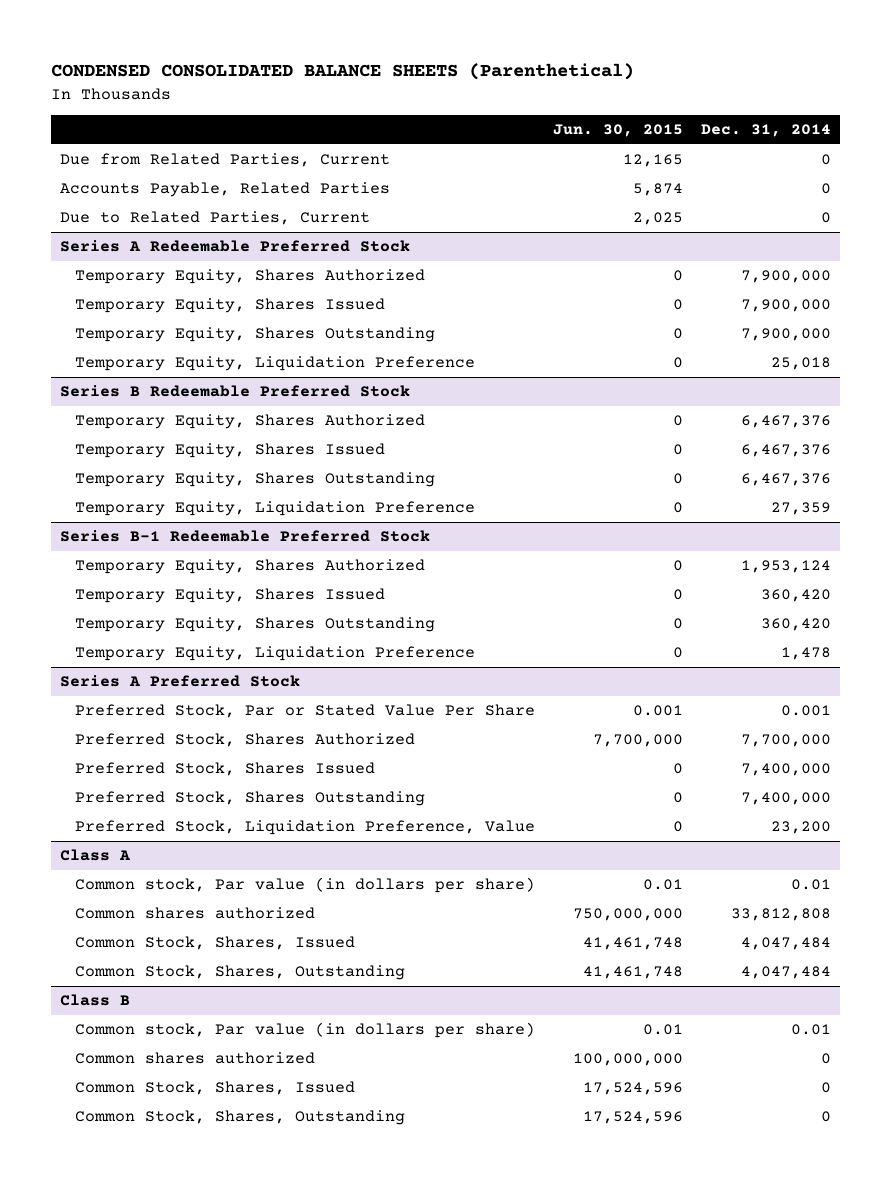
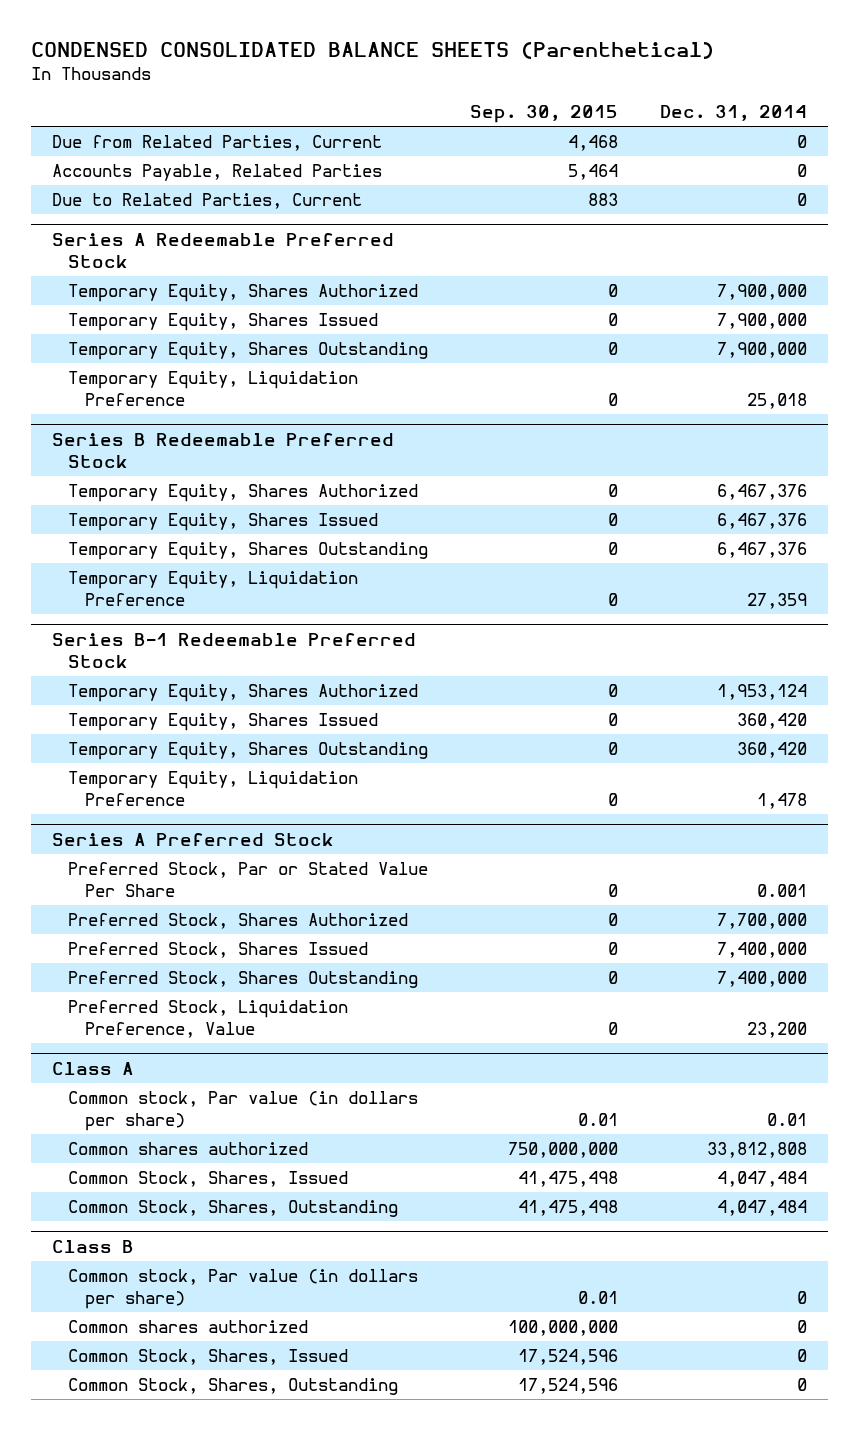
[552,124,683,138] Jun. 30, 2015 -> none
none -> [470,105,619,124] Sep. 30, 2015
[791,1024,832,1036] 0.01 -> [797,1290,808,1304] 0

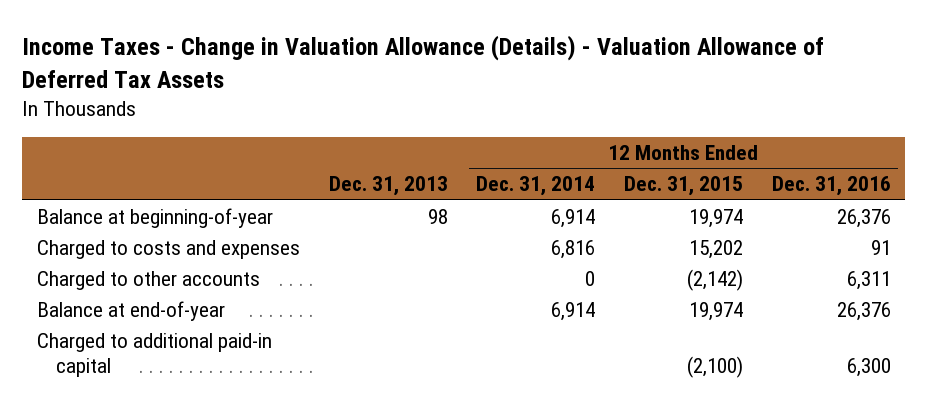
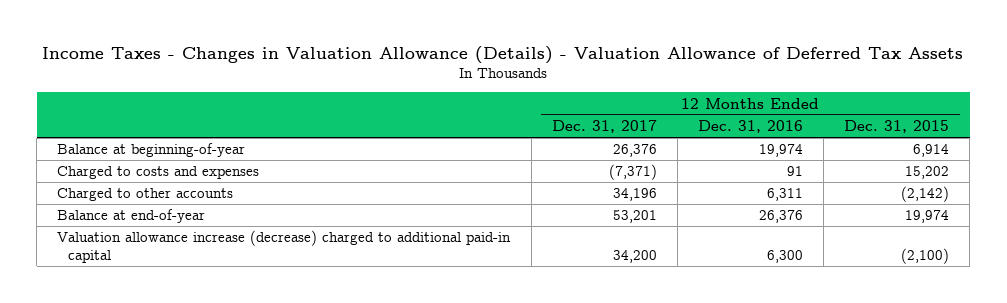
[22,35,825,88] Income Taxes - Change in Valuation Allowance (Details) - Valuation Allowance of Deferred Tax Assets -> [42,45,964,64] Income Taxes - Changes in Valuation Allowance (Details) - Valuation Allowance of Deferred Tax Assets
[328,176,448,197] Dec. 31, 2013 -> none
[476,176,596,197] Dec. 31, 2014 -> none
none -> [551,119,657,133] Dec. 31, 2017
[688,209,743,229] 19,974 -> [913,144,950,158] 6,914
[836,209,891,229] 26,376 -> [758,144,803,158] 19,974
[36,333,272,377] Charged to additional paid-in capital -> [57,230,512,263] Valuation allowance increase (decrease) charged to additional paid-in capital

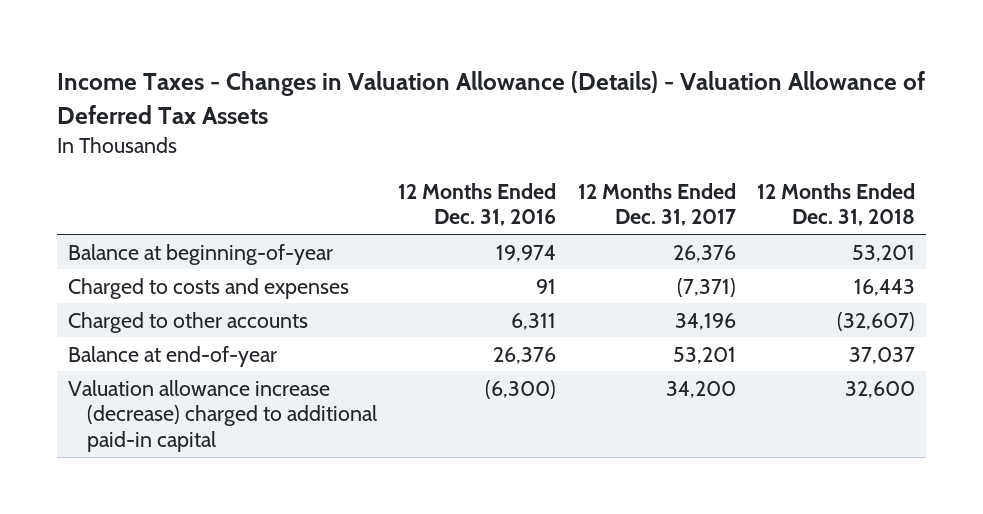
[844,119,950,133] Dec. 31, 2015 -> none
none -> [757,182,916,227] 12 Months Ended Dec. 31, 2018
[766,249,803,263] 6,300 -> [485,379,557,399] (6,300)

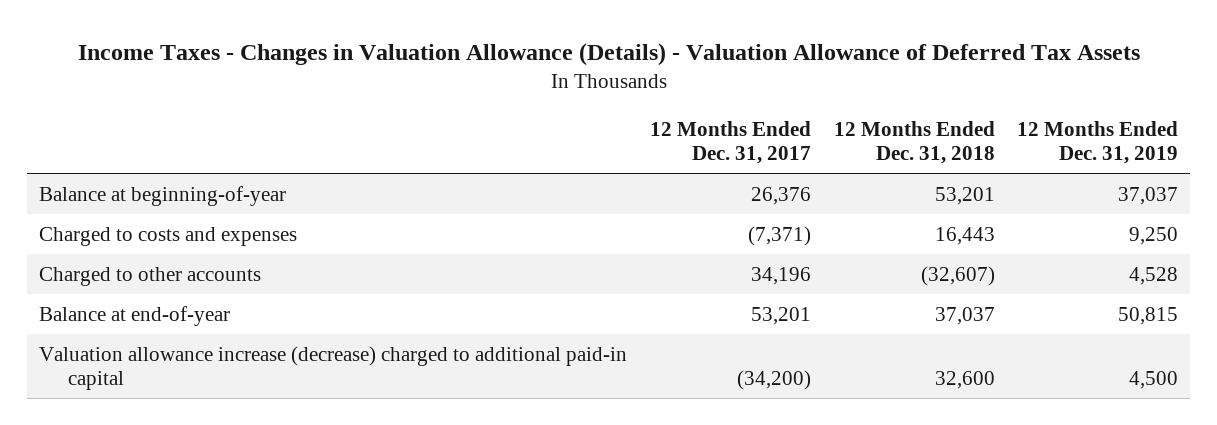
[398,182,557,227] 12 Months Ended Dec. 31, 2016 -> none
none -> [1017,121,1179,165] 12 Months Ended Dec. 31, 2019
[665,380,736,398] 34,200 -> [736,370,811,391] (34,200)

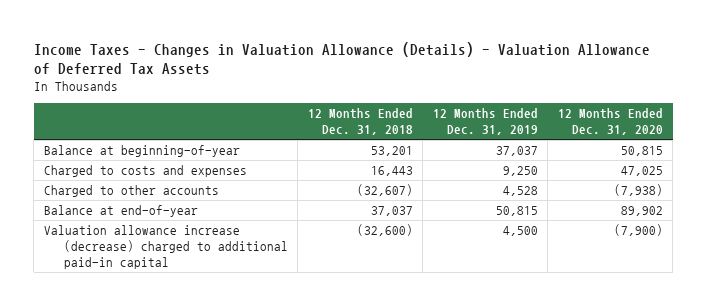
[649,121,811,165] 12 Months Ended Dec. 31, 2017 -> none
none -> [557,108,663,136] 12 Months Ended Dec. 31, 2020
[934,371,995,390] 32,600 -> [356,224,413,237] (32,600)

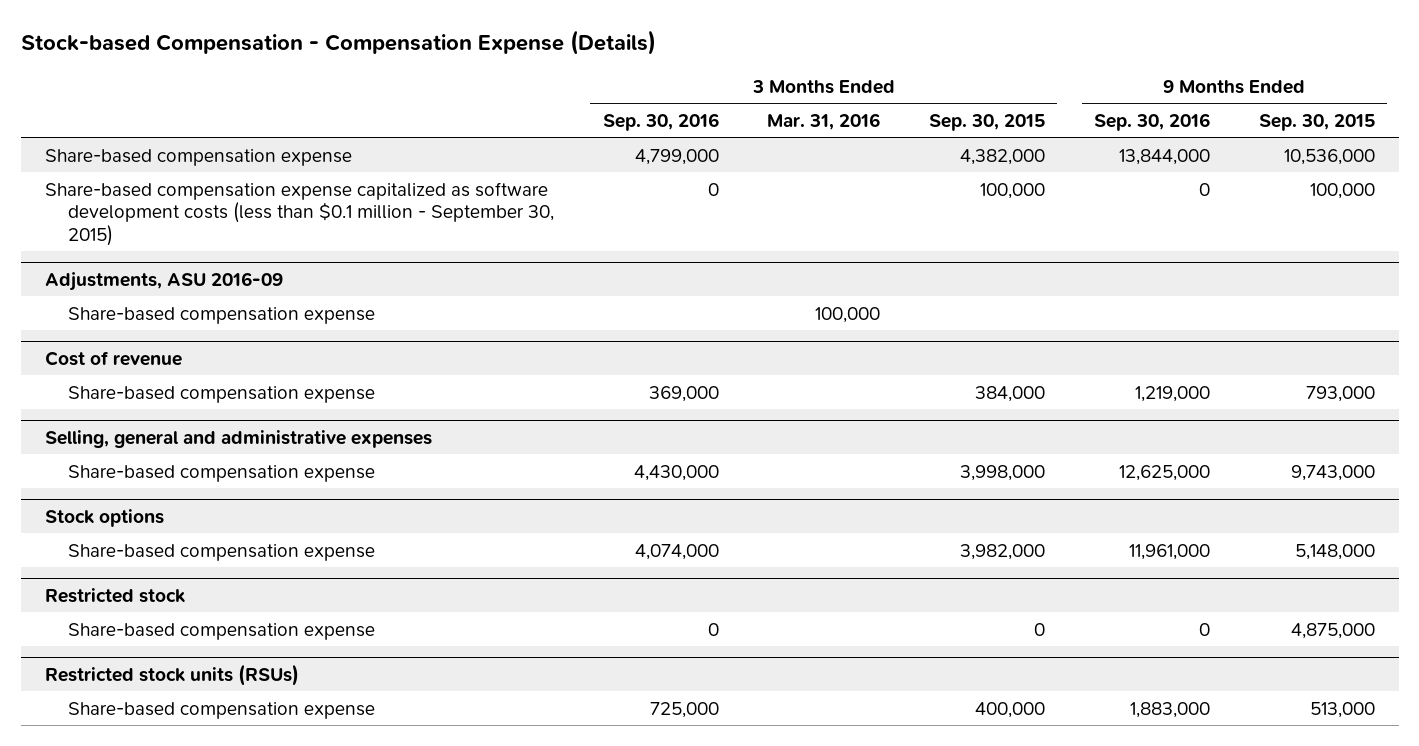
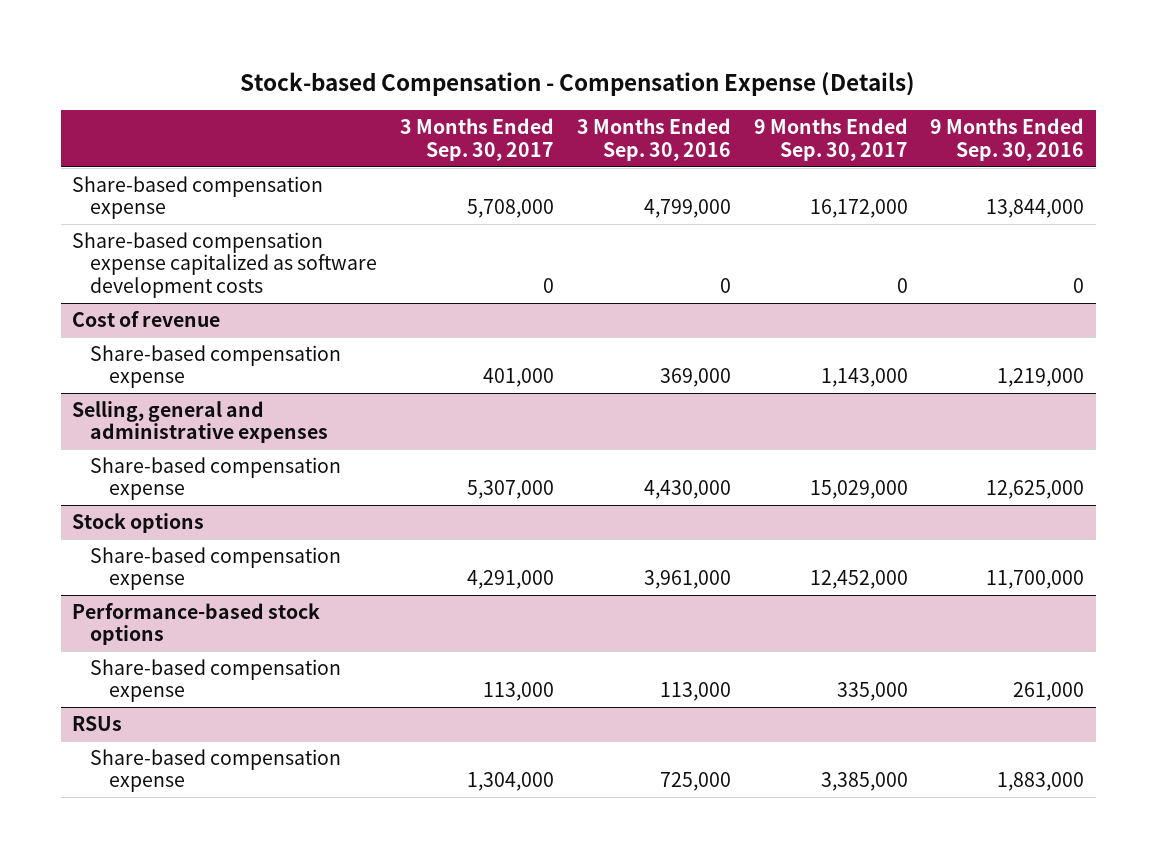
[767,112,881,130] Mar. 31, 2016 -> none
[929,113,1046,131] Sep. 30, 2015 -> none
[1258,113,1375,131] Sep. 30, 2015 -> none
none -> [400,118,555,161] 3 Months Ended Sep. 30, 2017
none -> [753,118,908,161] 9 Months Ended Sep. 30, 2017
[44,271,283,291] Adjustments, ASU 2016-09 -> none
[67,306,375,324] Share-based compensation expense -> none
[44,181,554,246] Share-based compensation expense capitalized as software development costs (less than $0.1 million - September 30, 2015) -> [72,232,378,298] Share-based compensation expense capitalized as software development costs
[44,587,185,603] Restricted stock -> none
[634,543,719,560] 4,074,000 -> [643,570,731,590] 3,961,000
[1128,543,1210,560] 11,961,000 -> [986,570,1085,590] 11,700,000
none -> [72,603,321,646] Performance-based stock options
[707,622,719,636] 0 -> [659,682,731,702] 113,000
[1198,622,1210,636] 0 -> [1013,682,1085,702] 261,000
[44,663,299,686] Restricted stock units (RSUs) -> [72,716,123,732] RSUs

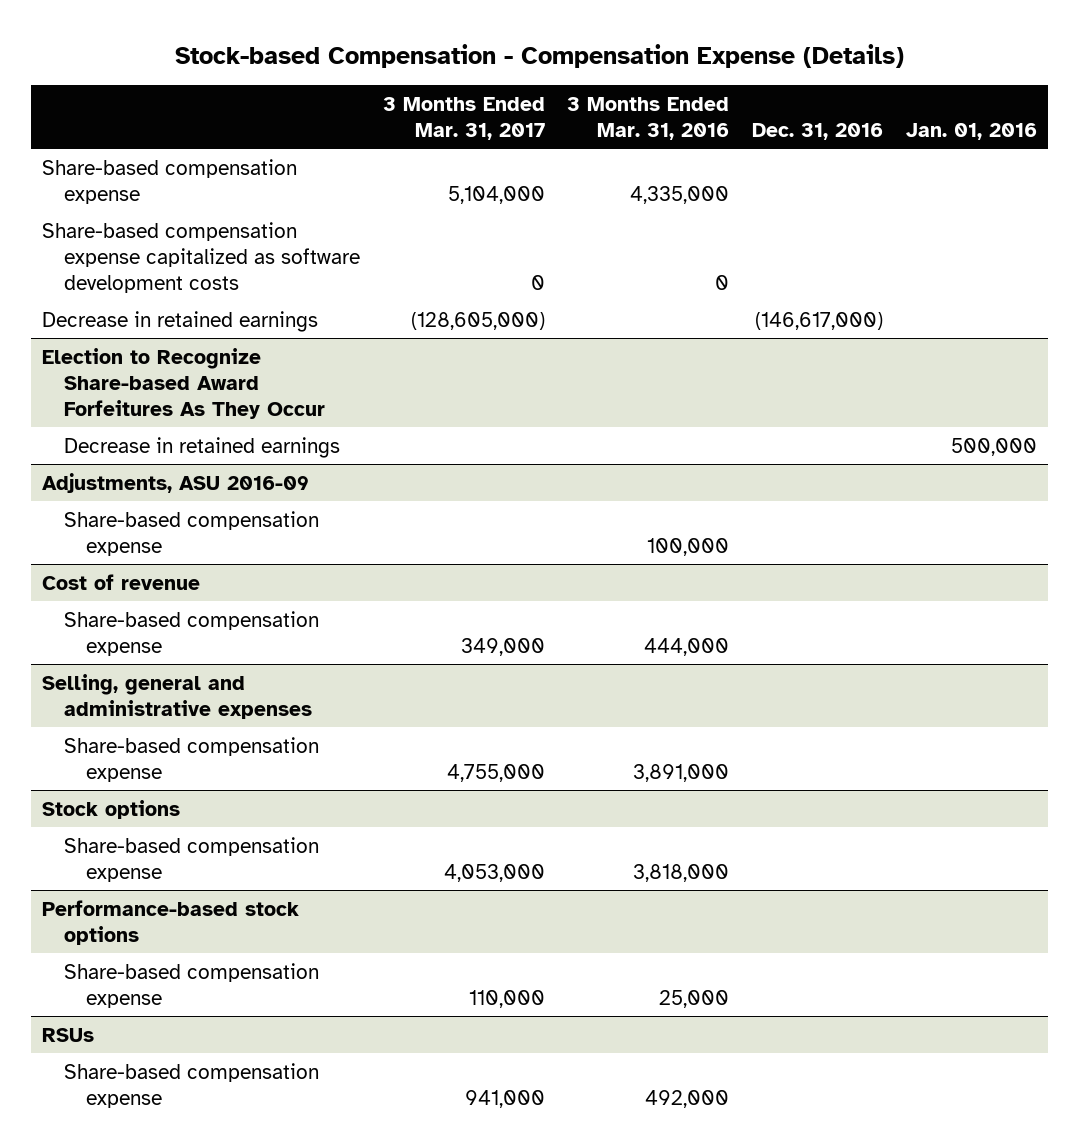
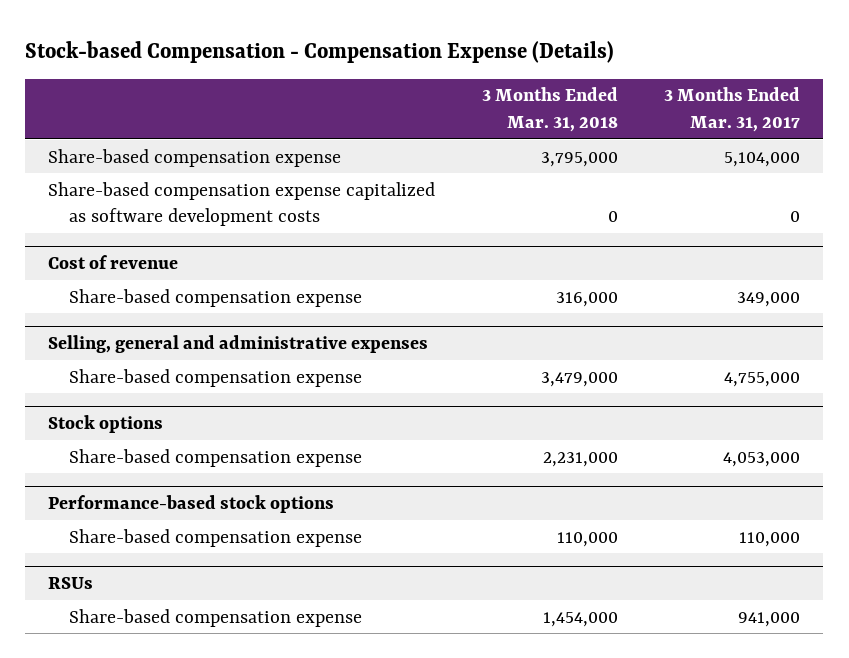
[567,96,730,140] 3 Months Ended Mar. 31, 2016 -> none
[752,122,884,140] Dec. 31, 2016 -> none
[905,122,1037,140] Jan. 01, 2016 -> none
none -> [481,87,618,133] 3 Months Ended Mar. 31, 2018
[42,310,319,332] Decrease in retained earnings -> none
[42,347,326,420] Election to Recognize Share-based Award Forfeitures As They Occur -> none
[64,436,341,458] Decrease in retained earnings -> none
[42,472,310,493] Adjustments, ASU 2016-09 -> none
[64,510,320,556] Share-based compensation expense -> none

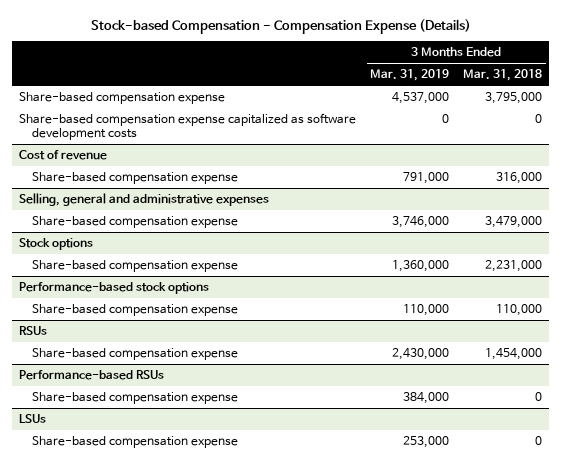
[664,87,801,133] 3 Months Ended Mar. 31, 2017 -> none
none -> [370,69,450,82] Mar. 31, 2019
none -> [19,370,165,381] Performance-based RSUs
none -> [32,392,239,405] Share-based compensation expense
none -> [19,414,47,424] LSUs
none -> [32,436,239,449] Share-based compensation expense

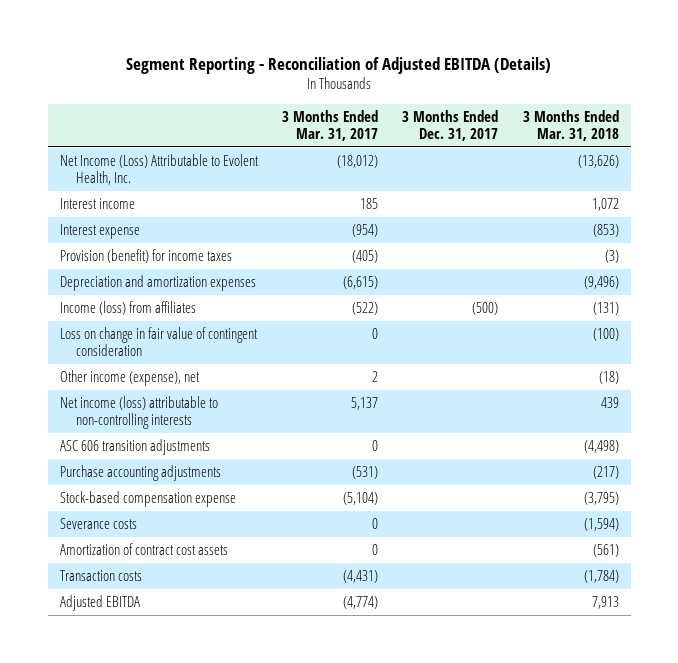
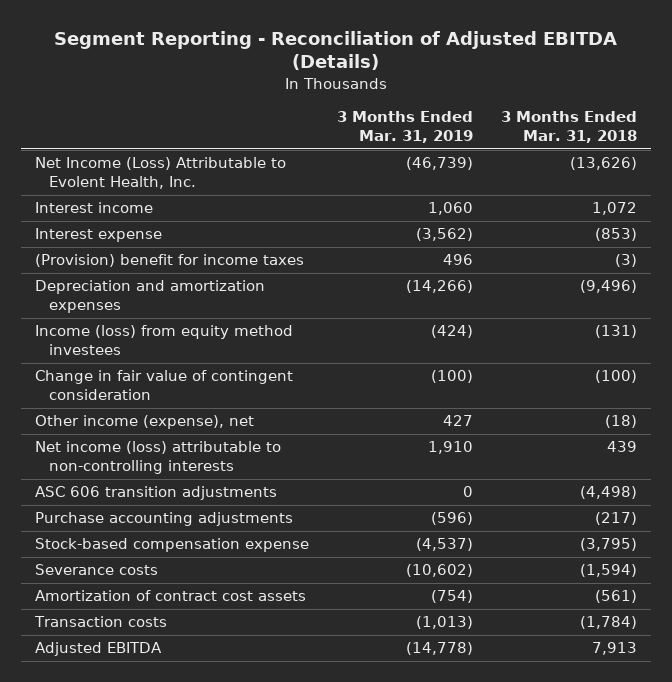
[282,109,379,141] 3 Months Ended Mar. 31, 2017 -> none
[402,109,499,141] 3 Months Ended Dec. 31, 2017 -> none
none -> [337,111,474,144] 3 Months Ended Mar. 31, 2019
[59,249,232,264] Provision (benefit) for income taxes -> [35,254,305,268] (Provision) benefit for income taxes
[59,301,196,316] Income (loss) from affiliates -> [35,325,294,356] Income (loss) from equity method investees
[59,327,258,356] Loss on change in fair value of contingent consideration -> [35,370,294,401] Change in fair value of contingent consideration

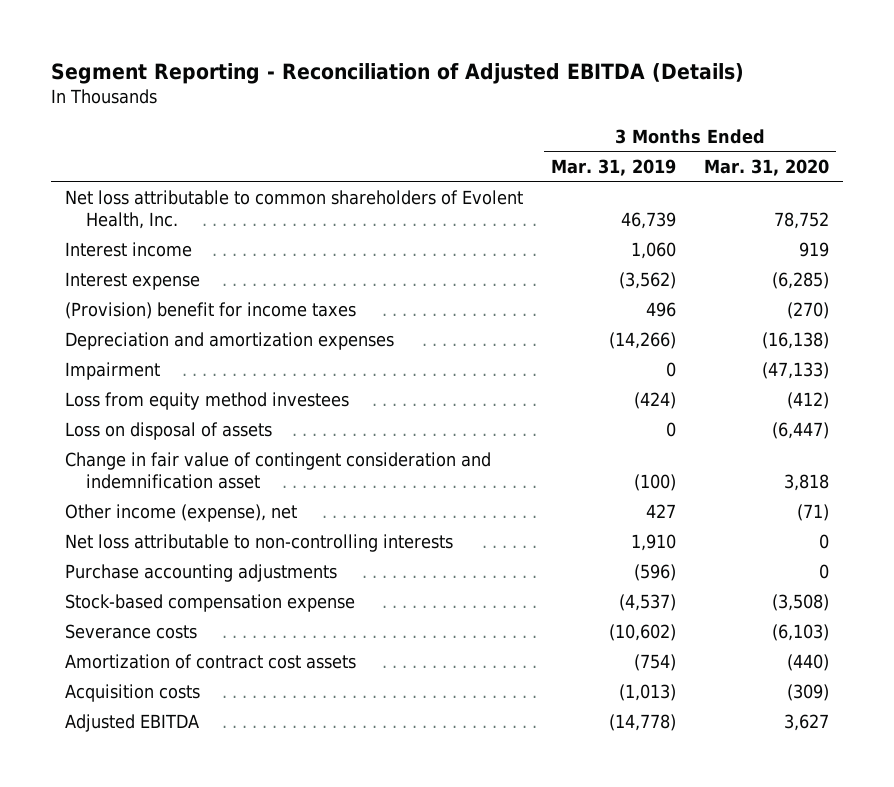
[500,111,637,144] 3 Months Ended Mar. 31, 2018 -> none
none -> [704,158,830,176] Mar. 31, 2020
[35,157,287,190] Net Income (Loss) Attributable to Evolent Health, Inc. -> [64,189,523,229] Net loss attributable to common shareholders of Evolent Health, Inc.
[406,157,474,171] (46,739) -> [621,211,677,229] 46,739
none -> [64,361,160,380] Impairment
[35,325,294,356] Income (loss) from equity method investees -> [64,391,349,410] Loss from equity method investees
none -> [64,421,272,440] Loss on disposal of assets
[35,370,294,401] Change in fair value of contingent consideration -> [64,451,491,489] Change in fair value of contingent consideration and indemnification asset
[35,486,278,501] ASC 606 transition adjustments -> none
[35,441,282,475] Net income (loss) attributable to non-controlling interests -> [64,533,453,552] Net loss attributable to non-controlling interests
[34,616,168,628] Transaction costs -> [64,683,200,702] Acquisition costs

